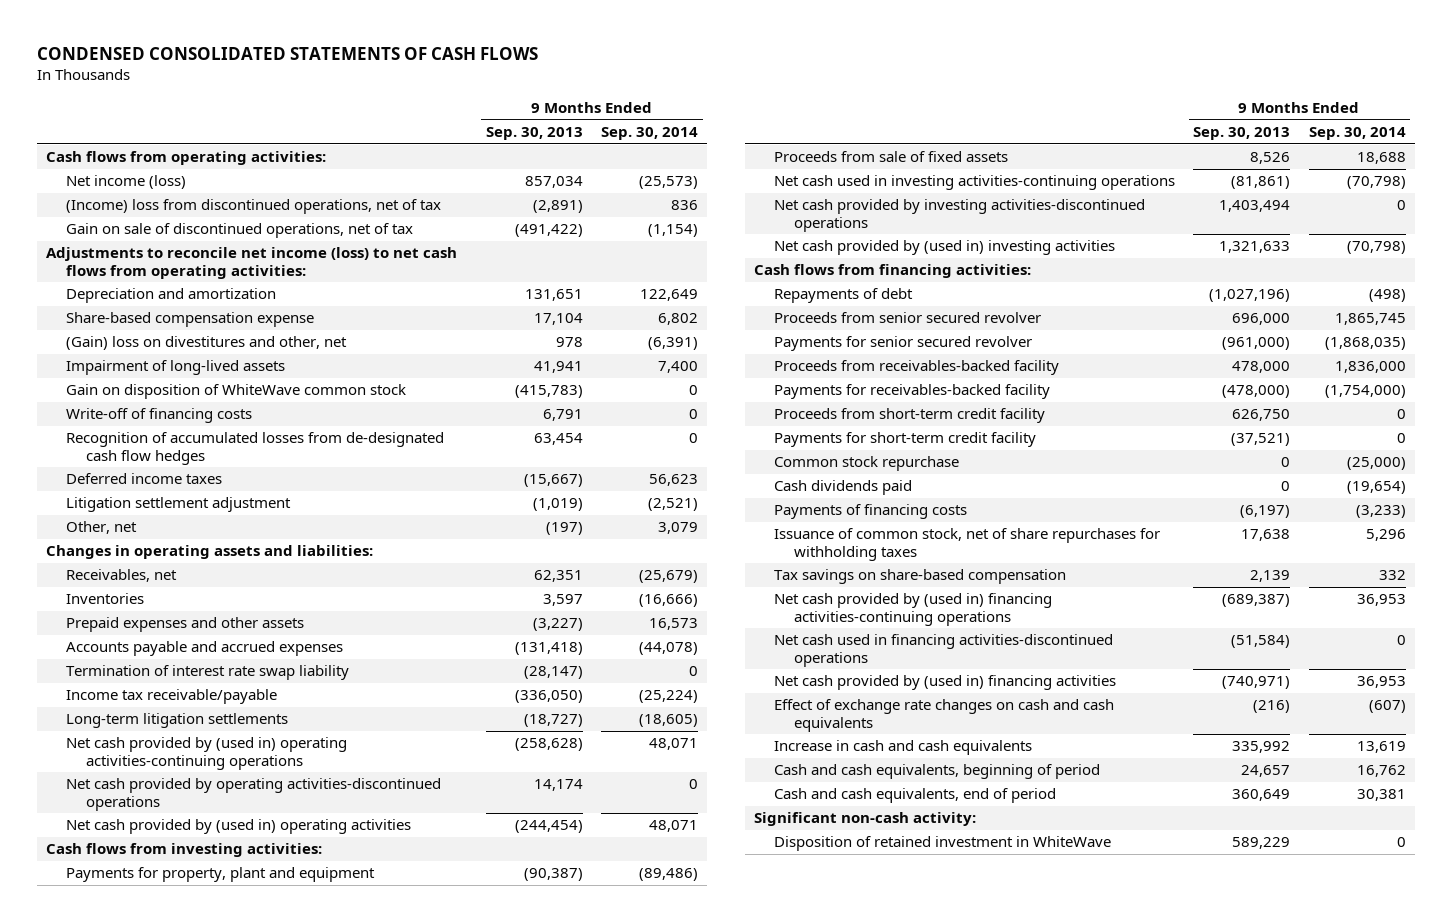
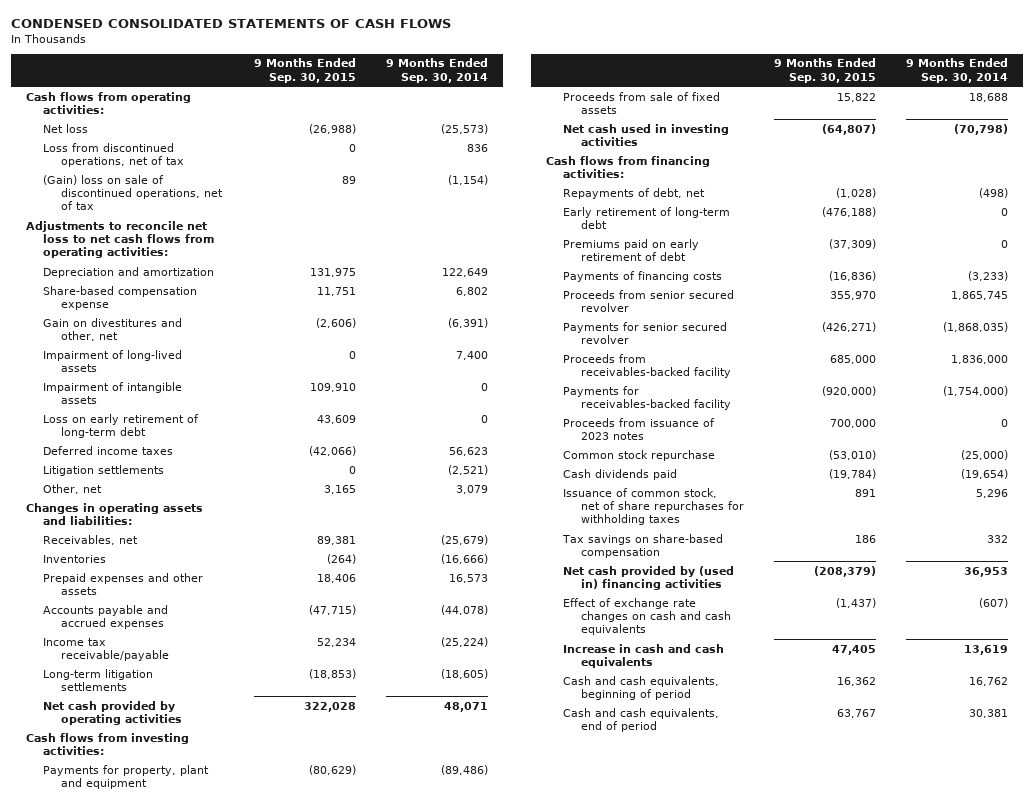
[485,126,583,140] Sep. 30, 2013 -> none
none -> [253,58,356,83] 9 Months Ended Sep. 30, 2015
[66,175,187,190] Net income (loss) -> [43,123,89,133] Net loss
[66,199,442,215] (Income) loss from discontinued operations, net of tax -> [43,142,184,167] Loss from discontinued operations, net of tax
[66,223,414,239] Gain on sale of discontinued operations, net of tax -> [43,174,223,211] (Gain) loss on sale of discontinued operations, net of tax
[46,247,458,279] Adjustments to reconcile net income (loss) to net cash flows from operating activities: -> [25,220,215,259] Adjustments to reconcile net loss to net cash flows from operating activities:
[66,336,348,351] (Gain) loss on divestitures and other, net -> [43,317,183,341] Gain on divestitures and other, net
[66,384,407,400] Gain on disposition of WhiteWave common stock -> none
[66,408,253,424] Write-off of financing costs -> none
[66,432,445,465] Recognition of accumulated losses from de-designated cash flow hedges -> none
none -> [43,381,183,404] Impairment of intangible assets
none -> [43,413,200,438] Loss on early retirement of long-term debt
[66,497,292,513] Litigation settlement adjustment -> [43,464,165,476] Litigation settlements
[66,665,350,681] Termination of interest rate swap liability -> none
[66,737,348,770] Net cash provided by (used in) operating activities-continuing operations -> none
[66,778,442,811] Net cash provided by operating activities-discontinued operations -> none
[66,819,412,835] Net cash provided by (used in) operating activities -> [43,700,182,725] Net cash provided by operating activities
[773,175,1175,191] Net cash used in investing activities-continuing operations -> none
[773,199,1145,232] Net cash provided by investing activities-discontinued operations -> none
[773,240,1115,256] Net cash provided by (used in) investing activities -> [563,123,730,146] Net cash used in investing activities
[773,288,913,304] Repayments of debt -> [563,187,706,199] Repayments of debt, net
none -> [563,206,731,229] Early retirement of long-term debt
none -> [563,238,700,261] Premiums paid on early retirement of debt
[773,504,967,520] Payments of financing costs -> [563,270,723,282] Payments of financing costs
[773,408,1045,424] Proceeds from short-term credit facility -> none
[773,432,1036,448] Payments for short-term credit facility -> none
none -> [563,417,716,440] Proceeds from issuance of 2023 notes
[773,593,1052,626] Net cash provided by (used in) financing activities-continuing operations -> none
[773,634,1113,667] Net cash used in financing activities-discontinued operations -> none
[753,812,976,827] Significant non-cash activity: -> none
[773,836,1111,852] Disposition of retained investment in WhiteWave -> none

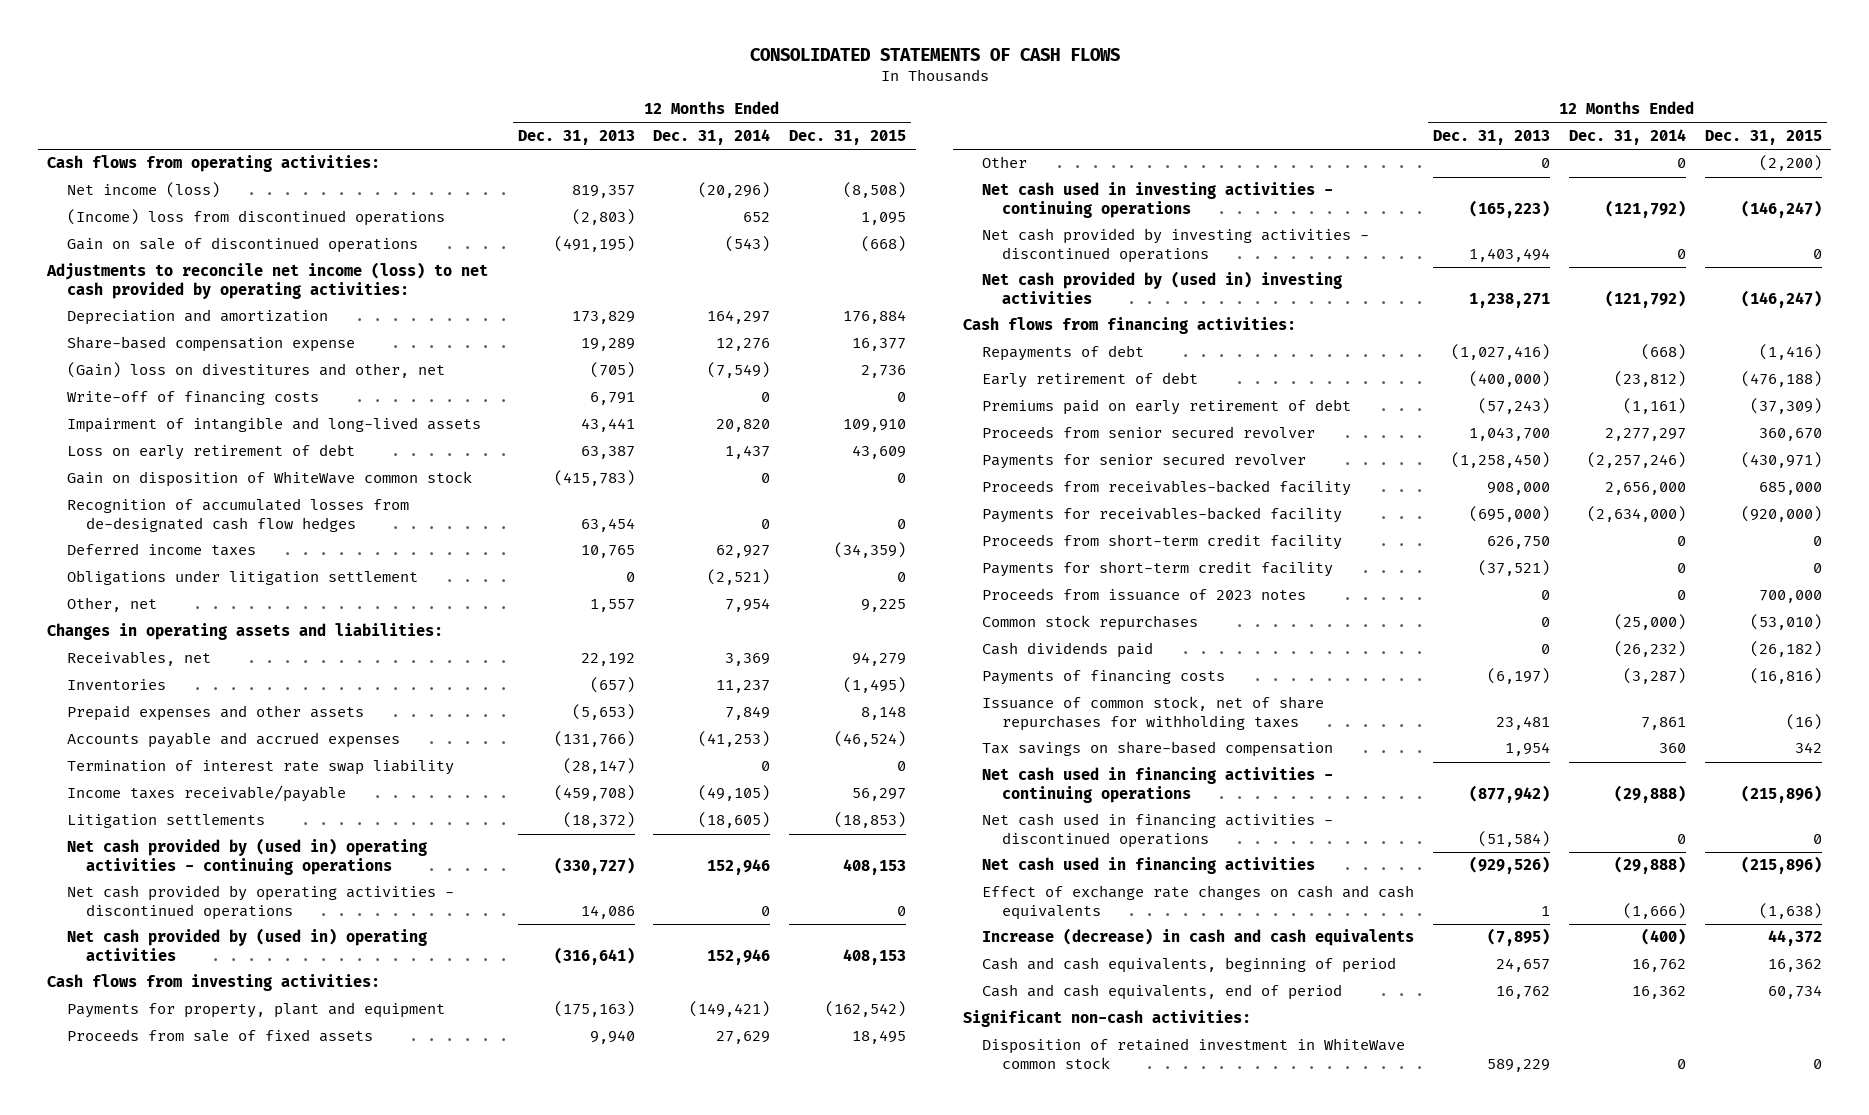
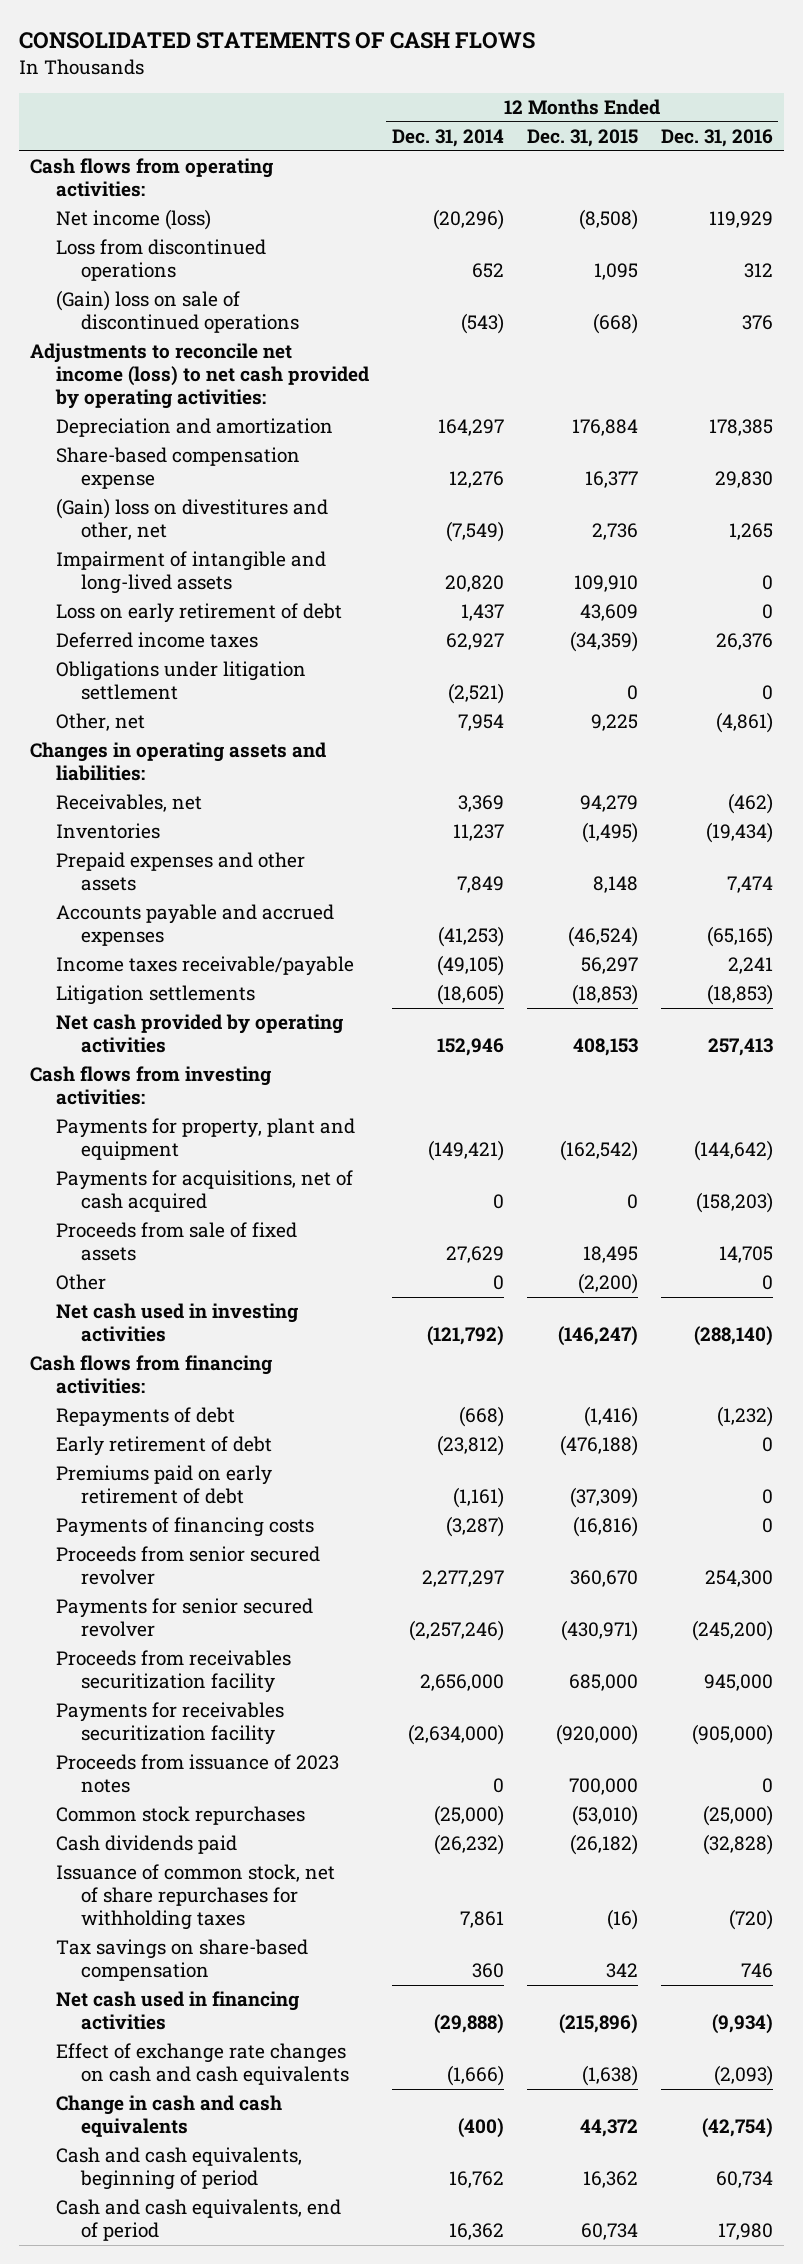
[517,129,635,145] Dec. 31, 2013 -> none
none -> [660,129,773,148] Dec. 31, 2016
[66,209,445,227] (Income) loss from discontinued operations -> [55,239,266,282] Loss from discontinued operations
[66,237,418,254] Gain on sale of discontinued operations -> [55,290,299,334] (Gain) loss on sale of discontinued operations
[66,391,319,406] Write-off of financing costs -> none
[66,471,472,488] Gain on disposition of WhiteWave common stock -> none
[66,498,409,533] Recognition of accumulated losses from de-designated cash flow hedges -> none
[66,759,454,776] Termination of interest rate swap liability -> none
[66,838,427,876] Net cash provided by (used in) operating activities - continuing operations -> none
[66,885,454,921] Net cash provided by operating activities - discontinued operations -> none
[66,928,427,962] Net cash provided by (used in) operating activities -> [55,1014,343,1054] Net cash provided by operating activities
none -> [55,1170,353,1213] Payments for acquisitions, net of cash acquired
[982,182,1334,219] Net cash used in investing activities - continuing operations -> none
[982,228,1370,264] Net cash provided by investing activities - discontinued operations -> none
[982,271,1343,305] Net cash provided by (used in) investing activities -> [55,1303,298,1343] Net cash used in investing activities
[982,670,1226,686] Payments of financing costs -> [55,1517,314,1538] Payments of financing costs
[982,534,1343,551] Proceeds from short-term credit facility -> none
[982,561,1334,578] Payments for short-term credit facility -> none
[982,480,1352,497] Proceeds from receivables-backed facility -> [55,1650,291,1694] Proceeds from receivables securitization facility
[982,507,1343,524] Payments for receivables-backed facility -> [55,1702,284,1746] Payments for receivables securitization facility
[982,767,1334,804] Net cash used in financing activities - continuing operations -> none
[982,813,1334,849] Net cash used in financing activities - discontinued operations -> none
[982,928,1415,947] Increase (decrease) in cash and cash equivalents -> [55,2095,282,2138] Change in cash and cash equivalents
[962,1010,1251,1028] Significant non-cash activities: -> none
[982,1038,1406,1070] Disposition of retained investment in WhiteWave common stock -> none

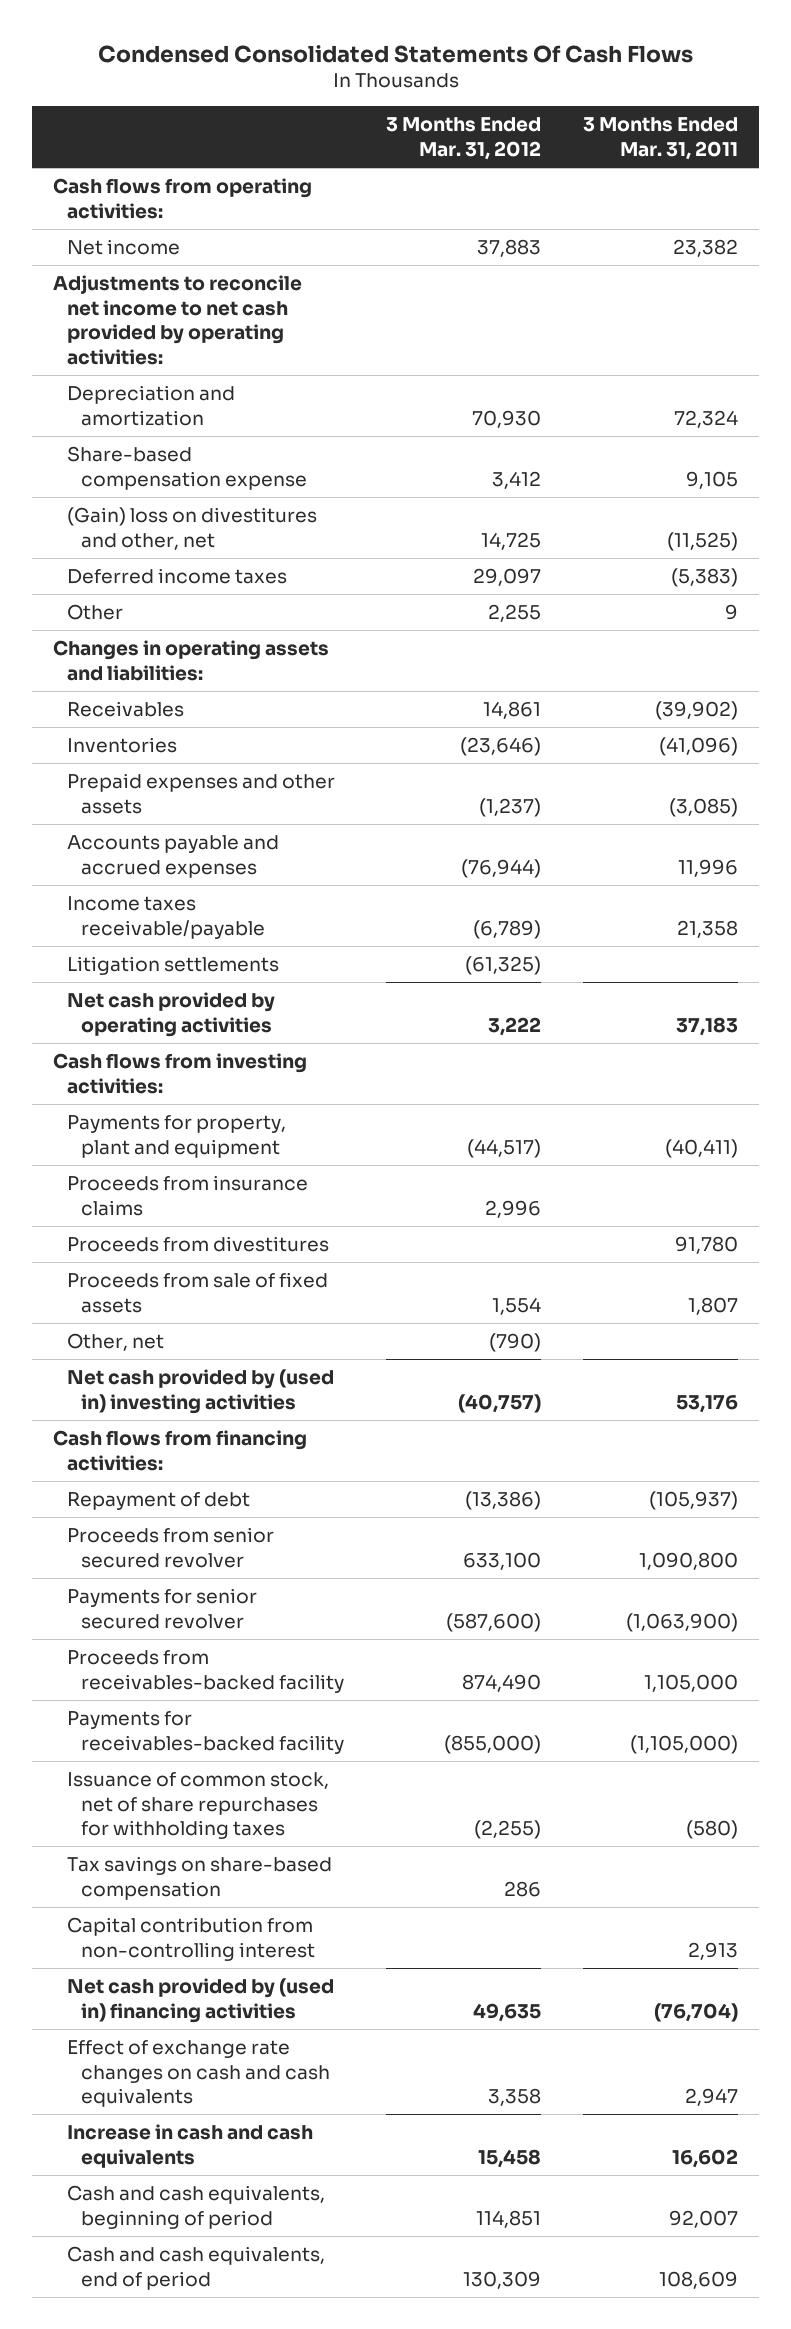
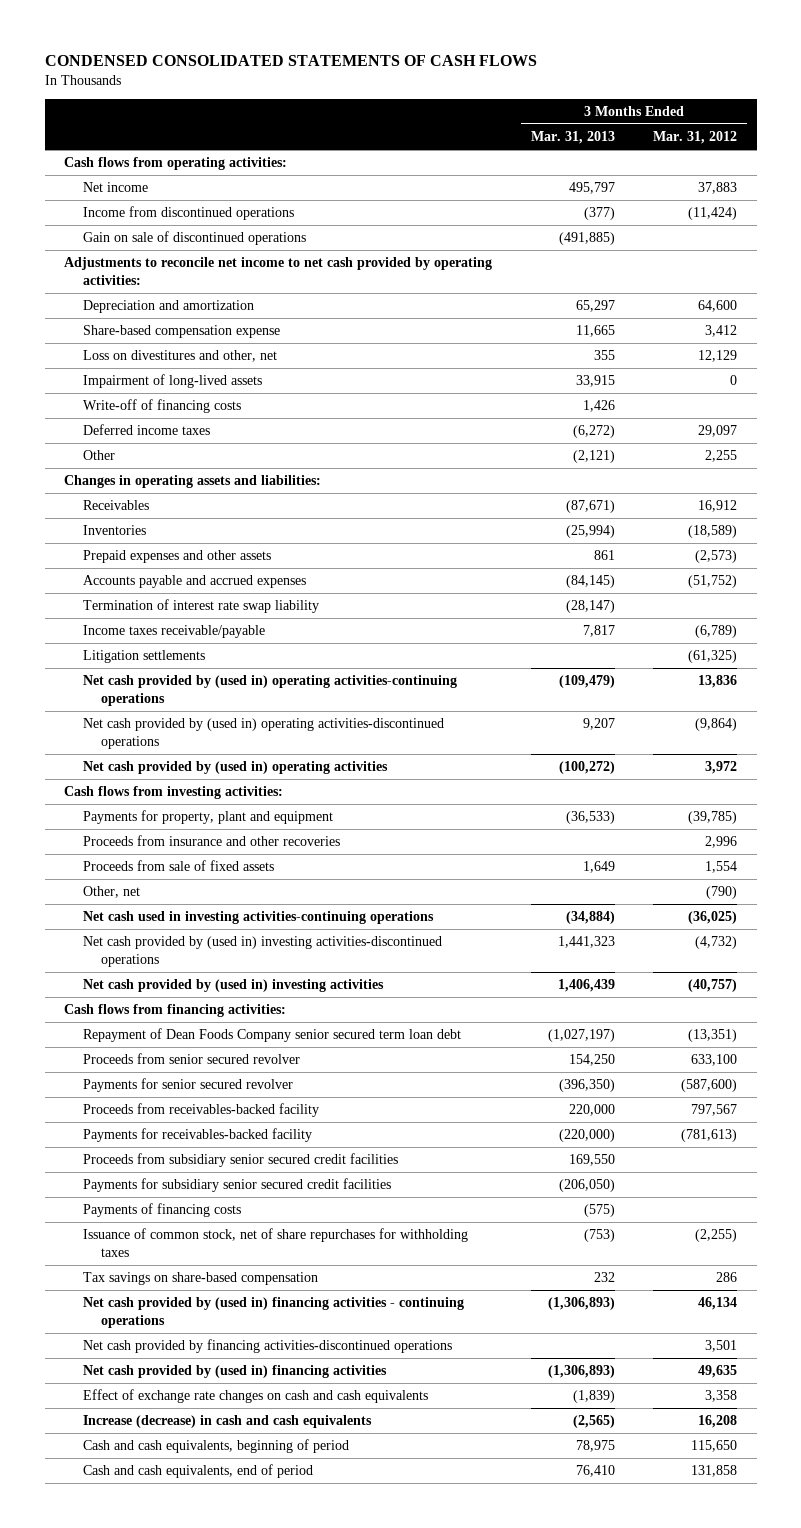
[97,44,693,63] Condensed Consolidated Statements Of Cash Flows -> [44,55,537,67] CONDENSED CONSOLIDATED STATEMENTS OF CASH FLOWS
[582,117,738,160] 3 Months Ended Mar. 31, 2011 -> none
none -> [530,131,615,145] Mar. 31, 2013
none -> [82,206,294,221] Income from discontinued operations
none -> [82,231,306,246] Gain on sale of discontinued operations
[471,409,541,428] 70,930 -> [698,300,738,313] 64,600
[66,507,317,550] (Gain) loss on divestitures and other, net -> [82,350,277,363] Loss on divestitures and other, net
[480,531,541,550] 14,725 -> [698,350,738,363] 12,129
none -> [82,374,262,389] Impairment of long-lived assets
none -> [82,399,241,414] Write-off of financing costs
[482,701,541,720] 14,861 -> [698,500,738,513] 16,912
[459,737,541,757] (23,646) -> [688,525,738,539] (18,589)
[478,797,541,817] (1,237) -> [695,550,738,564] (2,573)
[460,858,541,878] (76,944) -> [688,575,738,589] (51,752)
none -> [82,599,319,614] Termination of interest rate swap liability
none -> [82,675,457,706] Net cash provided by (used in) operating activities-continuing operations
none -> [82,718,444,749] Net cash provided by (used in) operating activities-discontinued operations
[66,992,275,1037] Net cash provided by operating activities -> [82,761,388,775] Net cash provided by (used in) operating activities
[487,1016,541,1036] 3,222 -> [705,761,738,775] 3,972
[66,1236,329,1253] Proceeds from divestitures -> none
[466,1138,541,1158] (44,517) -> [688,811,738,825] (39,785)
[66,1175,308,1216] Proceeds from insurance claims -> [82,835,340,847] Proceeds from insurance and other recoveries
none -> [82,911,434,925] Net cash used in investing activities-continuing operations
none -> [82,936,442,967] Net cash provided by (used in) investing activities-discontinued operations
[66,1492,250,1511] Repayment of debt -> none
none -> [82,1028,461,1043] Repayment of Dean Foods Company senior secured term loan debt
[461,1673,541,1692] 874,490 -> [691,1104,738,1117] 797,567
[443,1734,541,1754] (855,000) -> [681,1129,738,1143] (781,613)
none -> [82,1153,398,1168] Proceeds from subsidiary senior secured credit facilities
none -> [82,1178,391,1193] Payments for subsidiary senior secured credit facilities
none -> [82,1203,241,1218] Payments of financing costs
[66,1917,315,1961] Capital contribution from non-controlling interest -> none
none -> [82,1297,464,1328] Net cash provided by (used in) financing activities - continuing operations
none -> [82,1339,452,1354] Net cash provided by financing activities-discontinued operations
[66,2124,313,2168] Increase in cash and cash equivalents -> [82,1415,372,1429] Increase (decrease) in cash and cash equivalents
[477,2148,541,2168] 15,458 -> [698,1415,738,1429] 16,208
[475,2209,541,2228] 114,851 -> [691,1440,738,1453] 115,650
[462,2270,541,2289] 130,309 -> [691,1465,738,1478] 131,858

